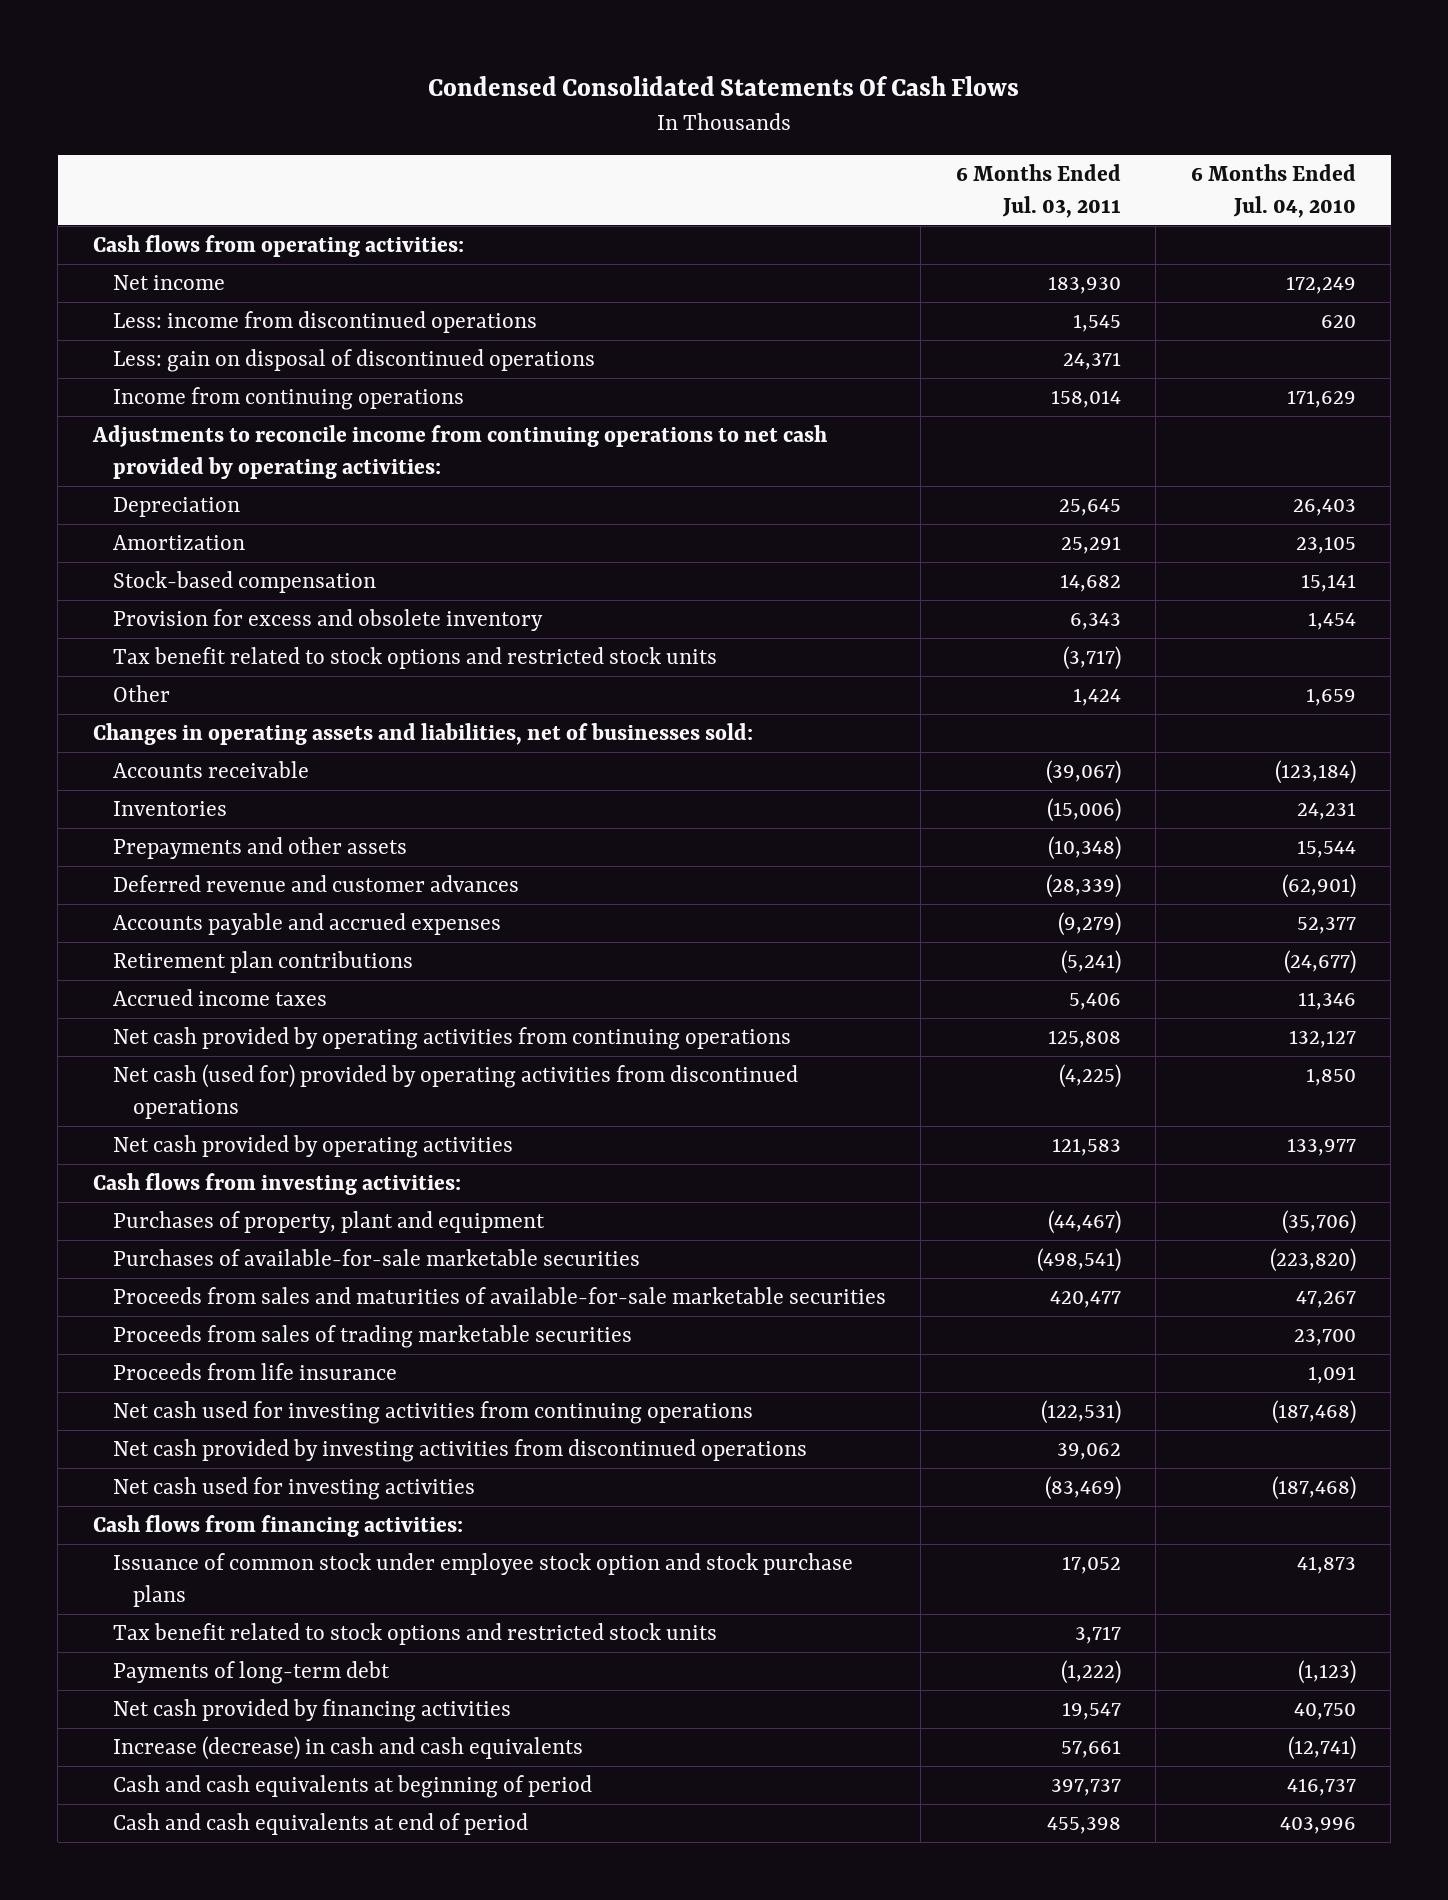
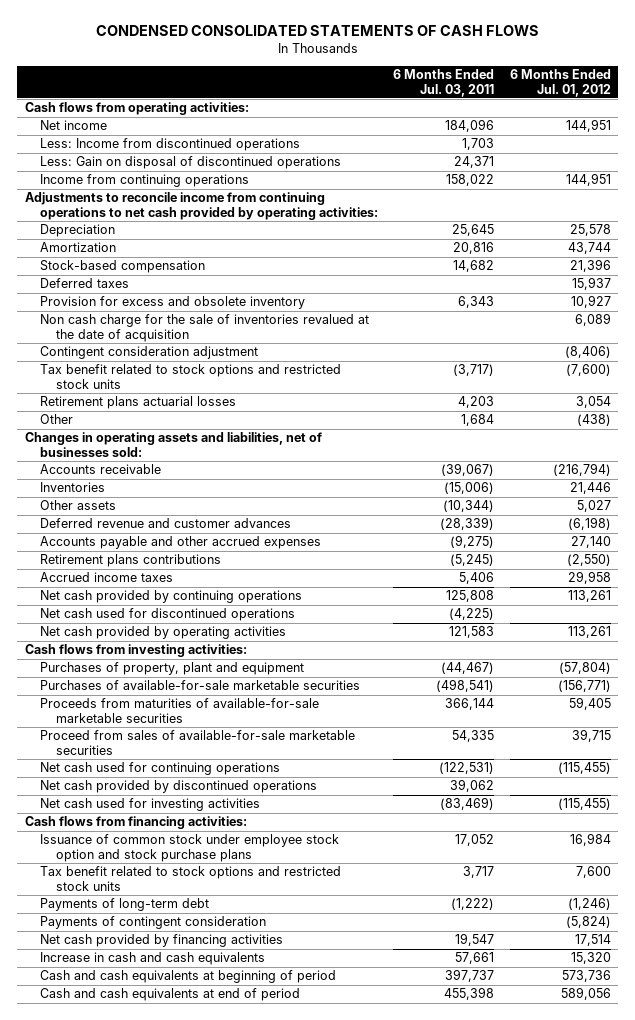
[428,76,1020,97] Condensed Consolidated Statements Of Cash Flows -> [95,25,539,37] CONDENSED CONSOLIDATED STATEMENTS OF CASH FLOWS
[1190,163,1356,218] 6 Months Ended Jul. 04, 2010 -> none
none -> [509,69,611,97] 6 Months Ended Jul. 01, 2012
[1047,276,1121,295] 183,930 -> [445,119,495,133] 184,096
[112,311,537,334] Less: income from discontinued operations -> [40,138,301,152] Less: Income from discontinued operations
[1072,314,1121,333] 1,545 -> [462,138,495,151] 1,703
[112,349,595,373] Less: gain on disposal of discontinued operations -> [40,156,342,170] Less: Gain on disposal of discontinued operations
[1050,390,1121,409] 158,014 -> [446,174,495,187] 158,022
[1060,536,1121,555] 25,291 -> [453,242,495,255] 20,816
none -> [40,278,130,289] Deferred taxes
none -> [40,314,370,342] Non cash charge for the sale of inventories revalued at the date of acquisition
none -> [40,346,259,360] Contingent consideration adjustment
none -> [40,396,237,410] Retirement plans actuarial losses
[1072,688,1121,707] 1,424 -> [461,414,495,427] 1,684
[112,837,407,860] Prepayments and other assets -> [40,500,117,511] Other assets
[1047,836,1121,861] (10,348) -> [443,500,495,513] (10,344)
[112,913,501,936] Accounts payable and accrued expenses -> [40,536,322,550] Accounts payable and other accrued expenses
[1057,912,1121,937] (9,279) -> [450,535,495,549] (9,275)
[112,951,413,974] Retirement plan contributions -> [40,554,222,568] Retirement plans contributions
[1060,950,1121,975] (5,241) -> [450,554,495,567] (5,245)
[112,1027,791,1051] Net cash provided by operating activities from continuing operations -> [40,590,303,604] Net cash provided by continuing operations
[112,1064,798,1119] Net cash (used for) provided by operating activities from discontinued operations -> [40,608,296,622] Net cash used for discontinued operations
[112,1325,632,1349] Proceeds from sales of trading marketable securities -> none
[112,1363,397,1381] Proceeds from life insurance -> none
none -> [40,698,320,723] Proceeds from maturities of available-for-sale marketable securities
[112,1287,886,1305] Proceeds from sales and maturities of available-for-sale marketable securities -> [40,730,356,755] Proceed from sales of available-for-sale marketable securities
[1049,1291,1121,1309] 420,477 -> [452,730,495,743] 54,335
[112,1401,753,1425] Net cash used for investing activities from continuing operations -> [40,762,281,776] Net cash used for continuing operations
[112,1439,807,1463] Net cash provided by investing activities from discontinued operations -> [40,780,318,794] Net cash provided by discontinued operations
none -> [40,916,267,930] Payments of contingent consideration
[112,1736,583,1761] Increase (decrease) in cash and cash equivalents -> [40,952,266,966] Increase in cash and cash equivalents

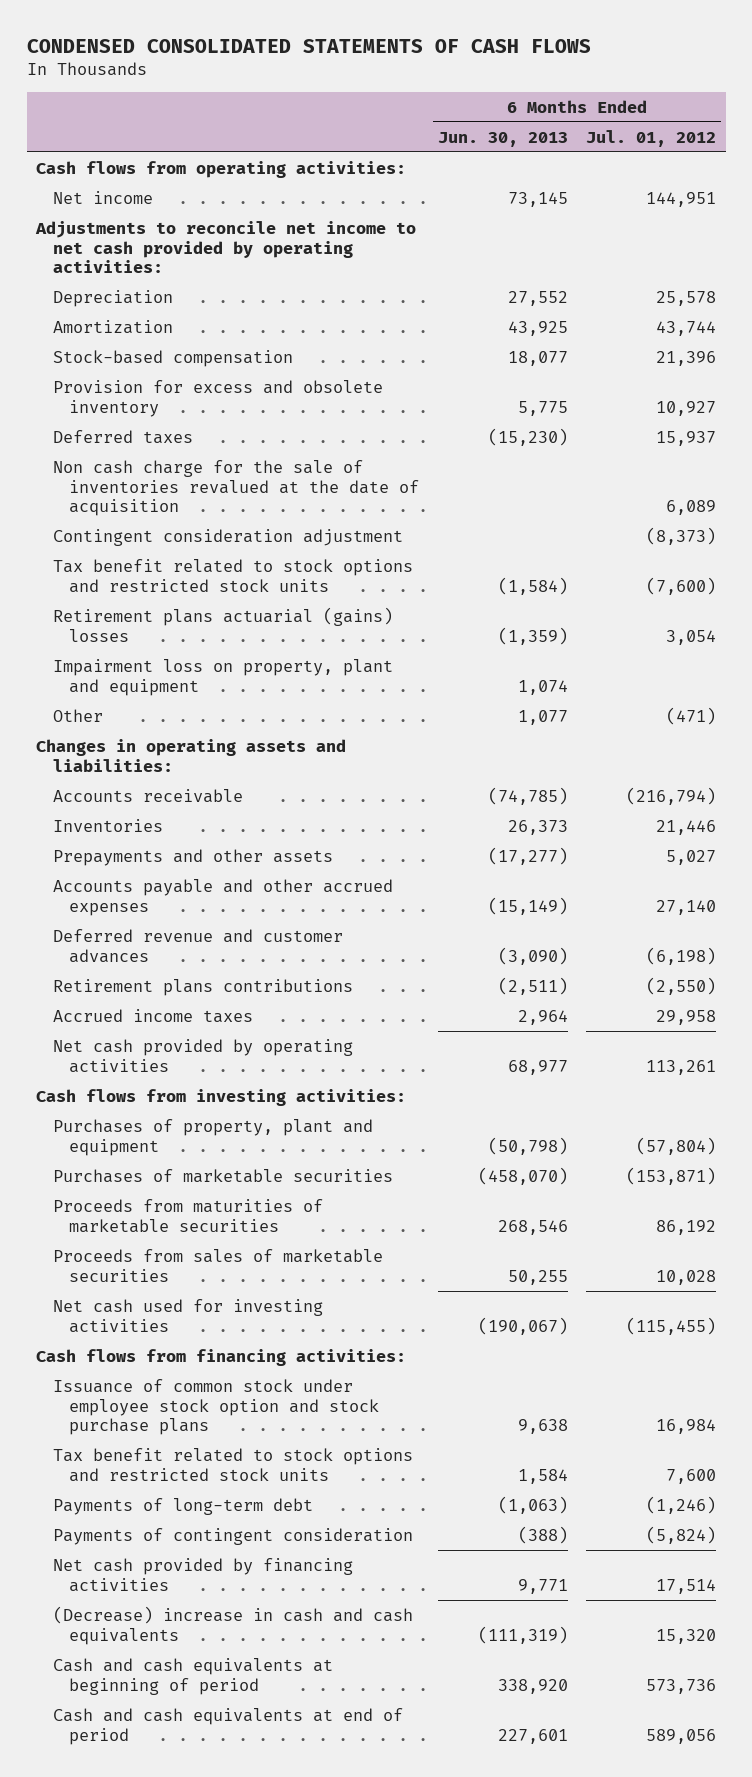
[393,69,495,97] 6 Months Ended Jul. 03, 2011 -> none
none -> [437,131,568,147] Jun. 30, 2013
[40,138,301,152] Less: Income from discontinued operations -> none
[40,156,342,170] Less: Gain on disposal of discontinued operations -> none
[40,174,250,188] Income from continuing operations -> none
[24,192,379,220] Adjustments to reconcile income from continuing operations to net cash provided by operating activities: -> [35,220,417,274] Adjustments to reconcile net income to net cash provided by operating activities:
[40,278,130,289] Deferred taxes -> [52,429,193,444] Deferred taxes
[564,346,611,359] (8,406) -> [646,526,717,545] (8,373)
[40,396,237,410] Retirement plans actuarial losses -> [52,606,393,642] Retirement plans actuarial (gains) losses
none -> [52,658,393,696] Impairment loss on property, plant and equipment
[576,414,611,427] (438) -> [666,706,717,725] (471)
[24,432,322,457] Changes in operating assets and liabilities, net of businesses sold: -> [36,738,347,772] Changes in operating assets and liabilities:
[40,500,117,511] Other assets -> [52,848,333,866] Prepayments and other assets
[40,518,292,529] Deferred revenue and customer advances -> [52,928,343,963] Deferred revenue and customer advances
[40,590,303,604] Net cash provided by continuing operations -> none
[40,608,296,622] Net cash used for discontinued operations -> none
[40,762,281,776] Net cash used for continuing operations -> none
[40,780,318,794] Net cash provided by discontinued operations -> none
[40,680,361,691] Purchases of available-for-sale marketable securities -> [52,1168,393,1183] Purchases of marketable securities
[557,680,611,693] (156,771) -> [626,1166,717,1185] (153,871)
[40,698,320,723] Proceeds from maturities of available-for-sale marketable securities -> [52,1198,323,1233] Proceeds from maturities of marketable securities
[568,697,611,711] 59,405 -> [656,1219,717,1235] 86,192
[40,730,356,755] Proceed from sales of available-for-sale marketable securities -> [52,1248,383,1282] Proceeds from sales of marketable securities
[571,729,611,743] 39,715 -> [656,1269,717,1285] 10,028
[40,952,266,966] Increase in cash and cash equivalents -> [52,1605,413,1645] (Decrease) increase in cash and cash equivalents

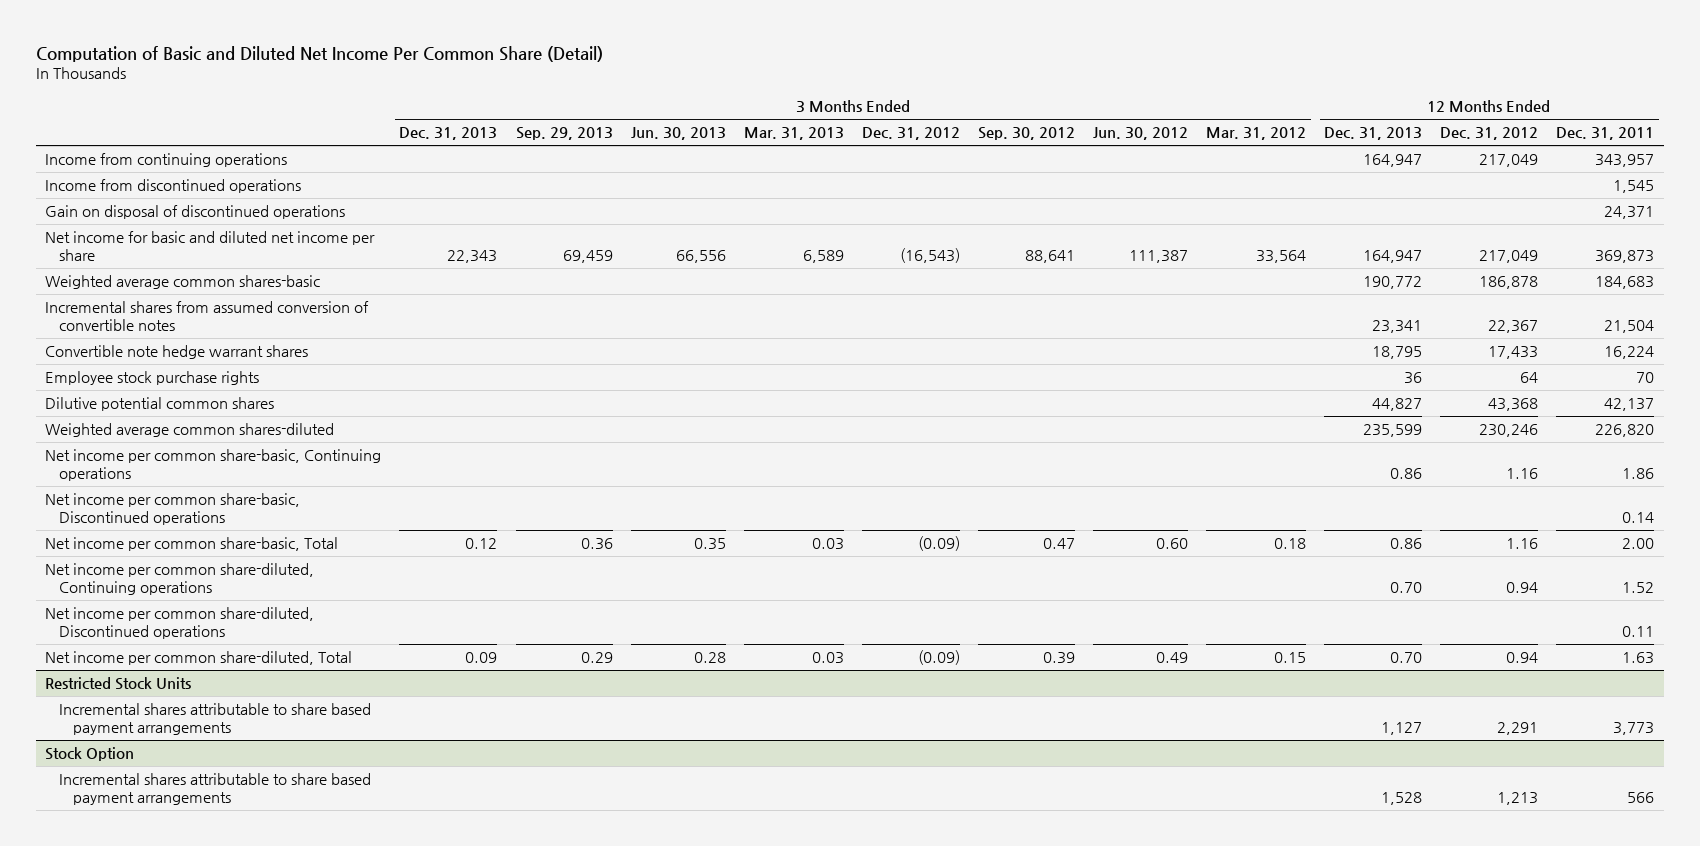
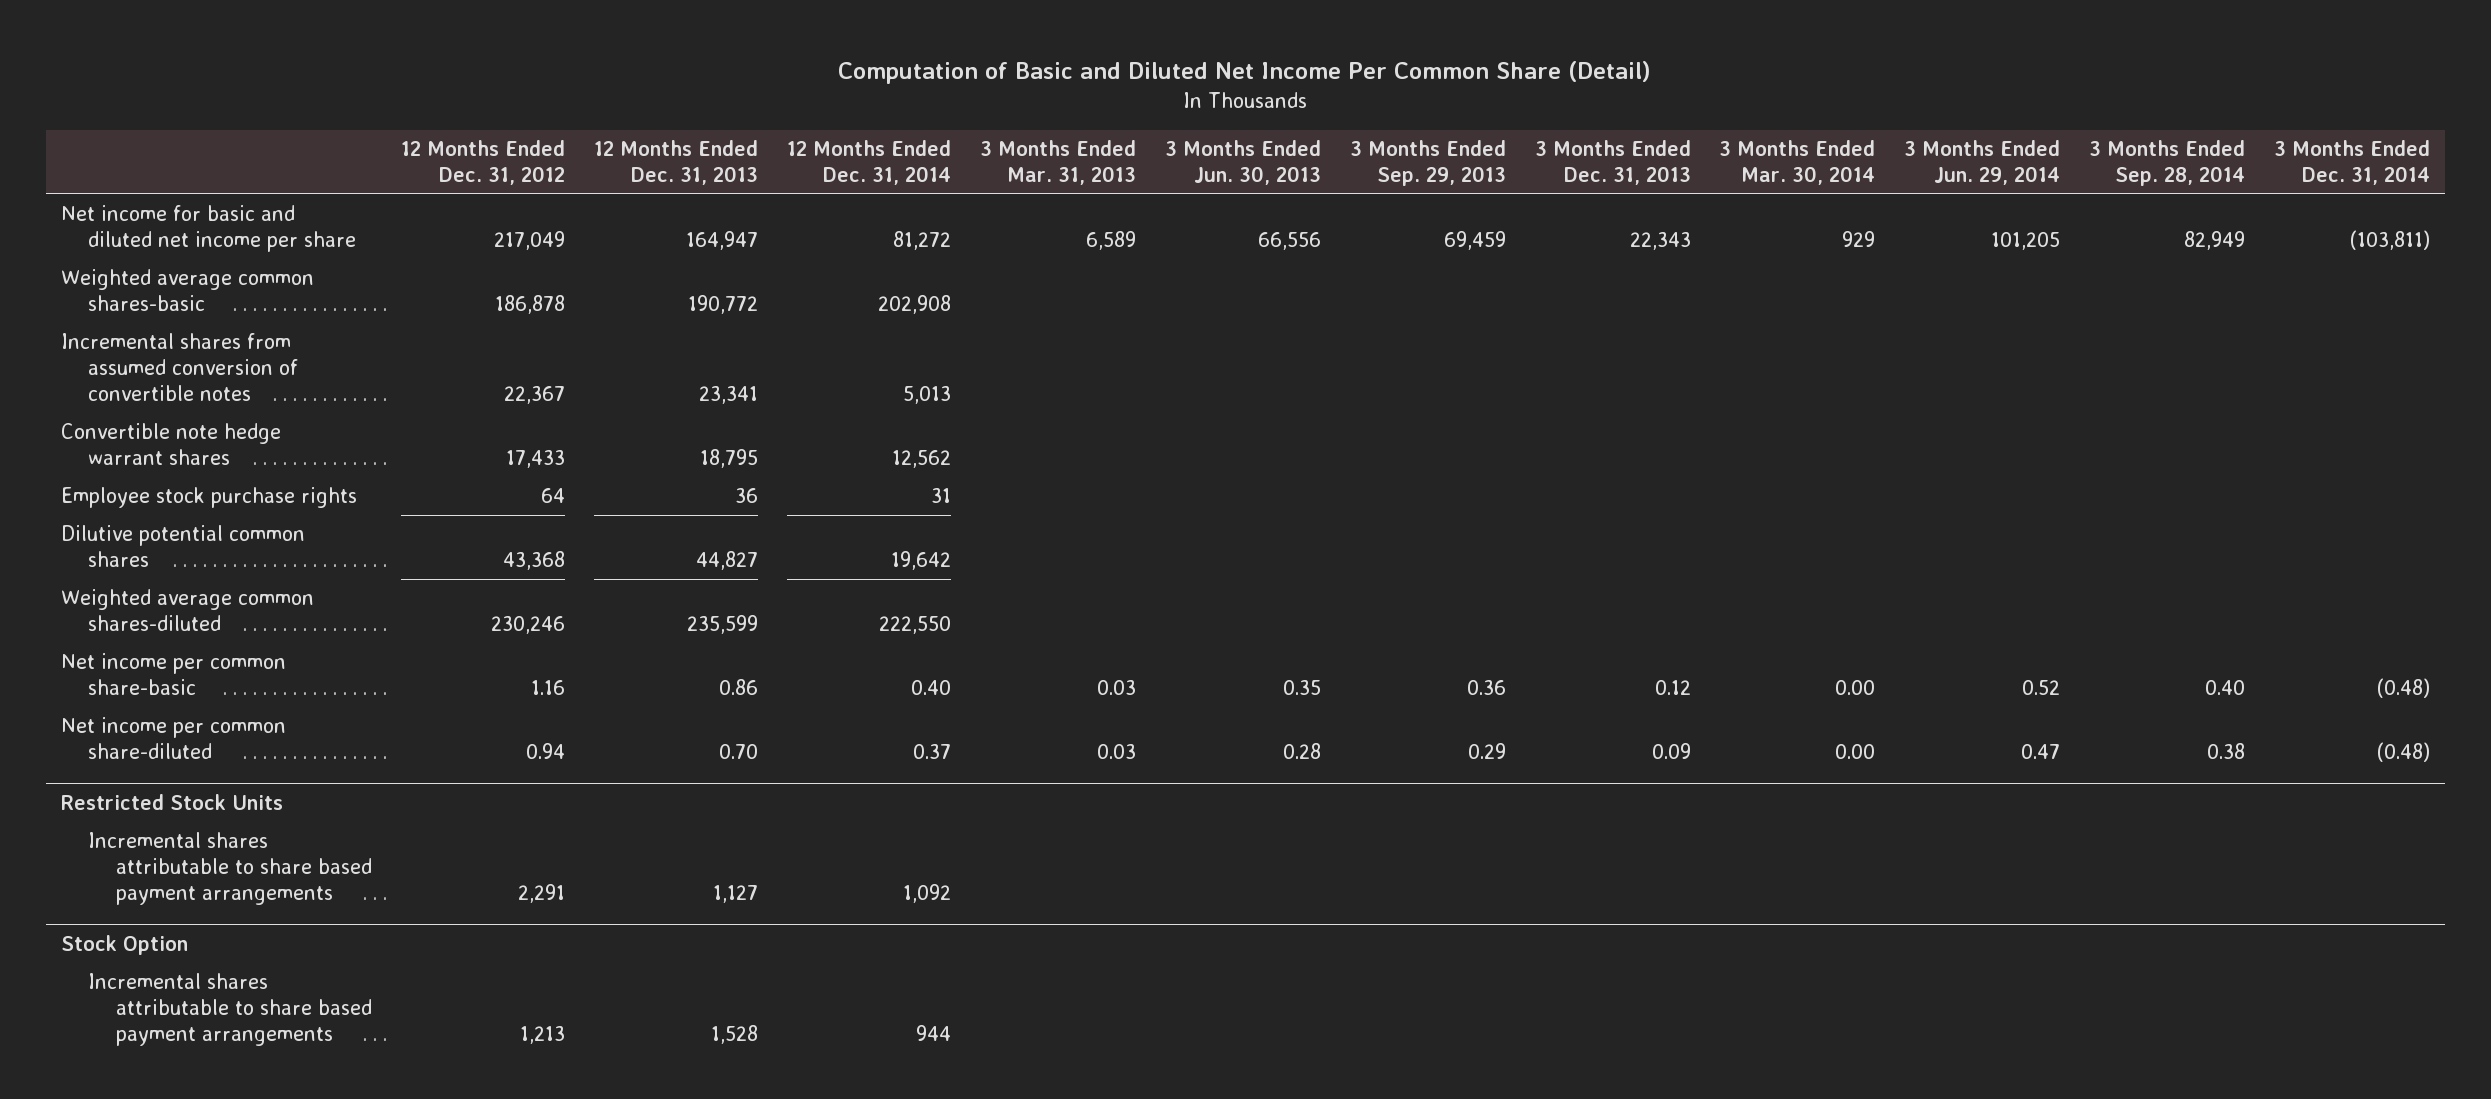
[861,127,960,141] Dec. 31, 2012 -> none
[977,127,1075,141] Sep. 30, 2012 -> none
[1093,127,1189,141] Jun. 30, 2012 -> none
[1206,127,1307,141] Mar. 31, 2012 -> none
[1556,127,1655,141] Dec. 31, 2011 -> none
none -> [786,140,951,185] 12 Months Ended Dec. 31, 2014
none -> [1719,140,1876,185] 3 Months Ended Mar. 30, 2014
none -> [1904,140,2061,185] 3 Months Ended Jun. 29, 2014
none -> [2089,140,2246,186] 3 Months Ended Sep. 28, 2014
none -> [2274,140,2431,185] 3 Months Ended Dec. 31, 2014
[45,153,288,168] Income from continuing operations -> none
[45,179,302,194] Income from discontinued operations -> none
[45,205,346,220] Gain on disposal of discontinued operations -> none
[45,449,382,481] Net income per common share-basic, Continuing operations -> none
[45,493,301,525] Net income per common share-basic, Discontinued operations -> none
[45,563,315,595] Net income per common share-diluted, Continuing operations -> none
[45,607,315,639] Net income per common share-diluted, Discontinued operations -> none
[45,537,339,552] Net income per common share-basic, Total -> [60,653,286,696] Net income per common share-basic
[45,651,353,666] Net income per common share-diluted, Total -> [60,717,286,760] Net income per common share-diluted

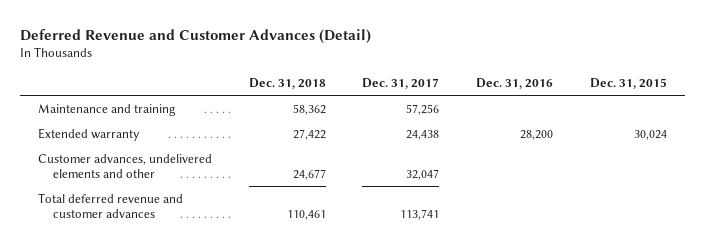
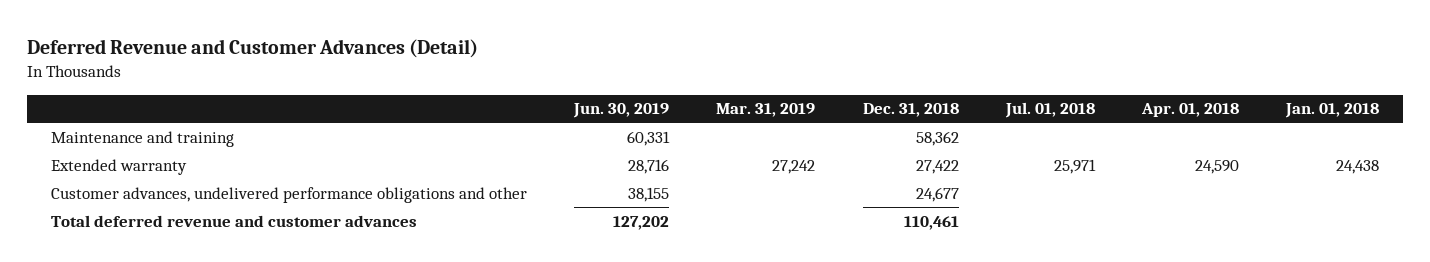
[362,77,440,89] Dec. 31, 2017 -> none
[476,77,554,89] Dec. 31, 2016 -> none
[589,77,667,89] Dec. 31, 2015 -> none
none -> [573,103,670,119] Jun. 30, 2019
none -> [716,103,816,118] Mar. 31, 2019
none -> [1004,102,1095,119] Jul. 01, 2018
none -> [1141,103,1240,118] Apr. 01, 2018
none -> [1285,103,1380,119] Jan. 01, 2018
[38,153,213,178] Customer advances, undelivered elements and other -> [50,186,527,203] Customer advances, undelivered performance obligations and other

